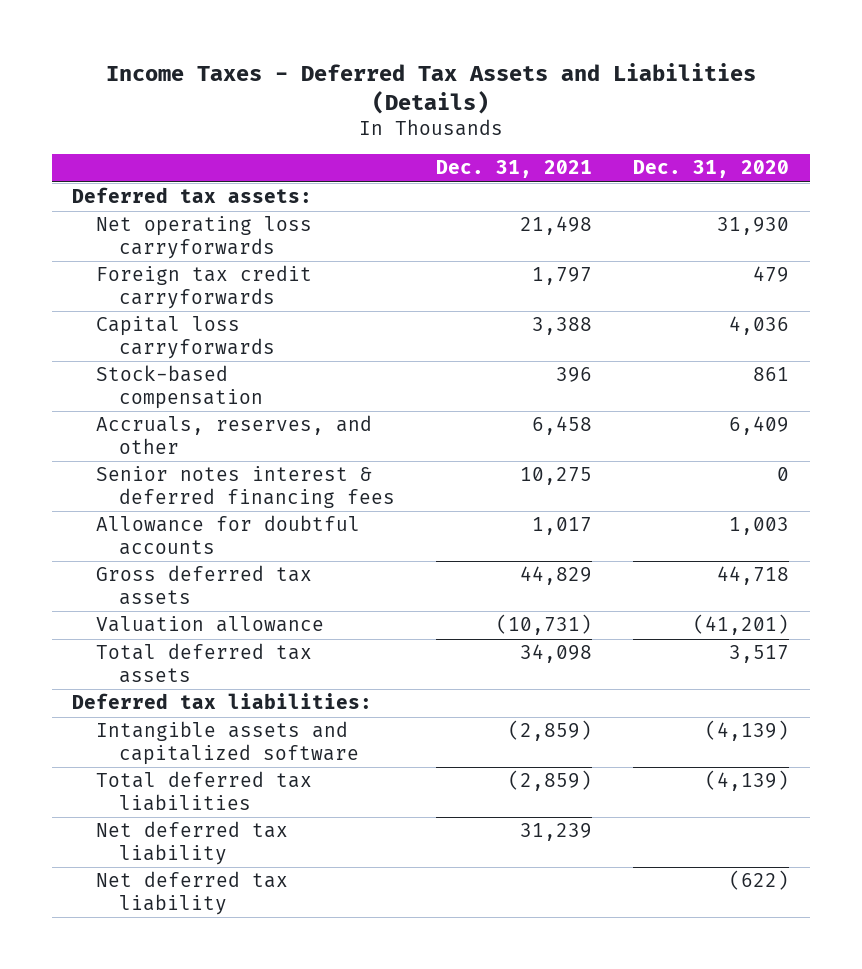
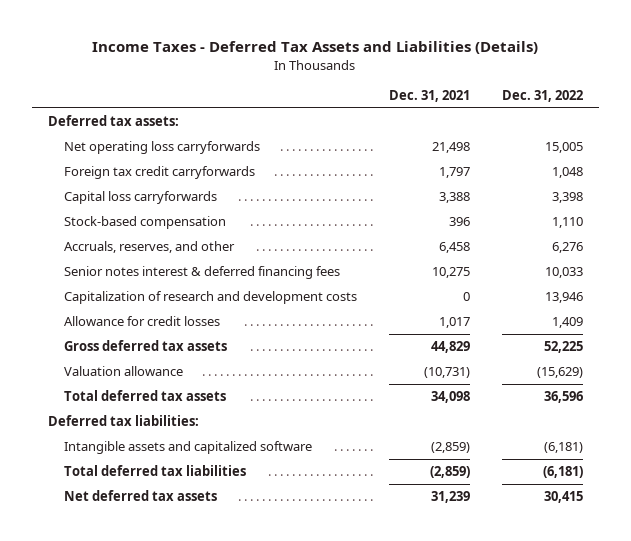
[633,160,790,179] Dec. 31, 2020 -> none
none -> [501,90,583,103] Dec. 31, 2022
none -> [63,291,357,305] Capitalization of research and development costs
[95,515,360,555] Allowance for doubtful accounts -> [63,316,220,327] Allowance for credit losses
[95,871,288,915] Net deferred tax liability -> none
[95,821,288,865] Net deferred tax liability -> [63,490,217,502] Net deferred tax assets

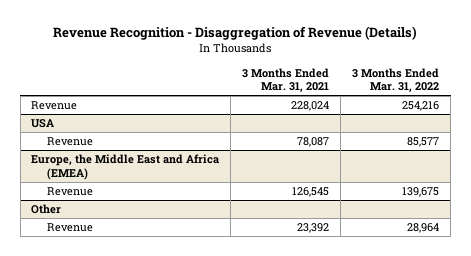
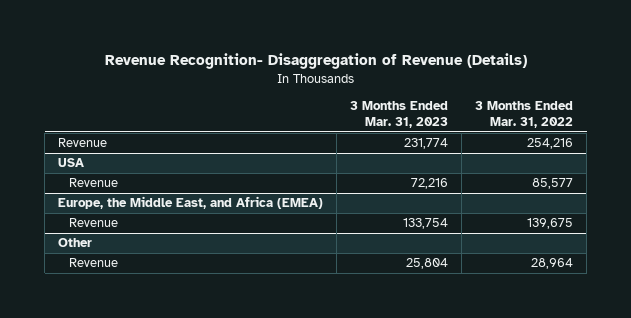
[53,26,418,41] Revenue Recognition - Disaggregation of Revenue (Details) -> [104,53,527,70] Revenue Recognition- Disaggregation of Revenue (Details)
[242,67,330,93] 3 Months Ended Mar. 31, 2021 -> none
none -> [350,101,449,129] 3 Months Ended Mar. 31, 2023
[31,154,220,180] Europe, the Middle East and Africa (EMEA) -> [58,196,324,210] Europe, the Middle East, and Africa (EMEA)

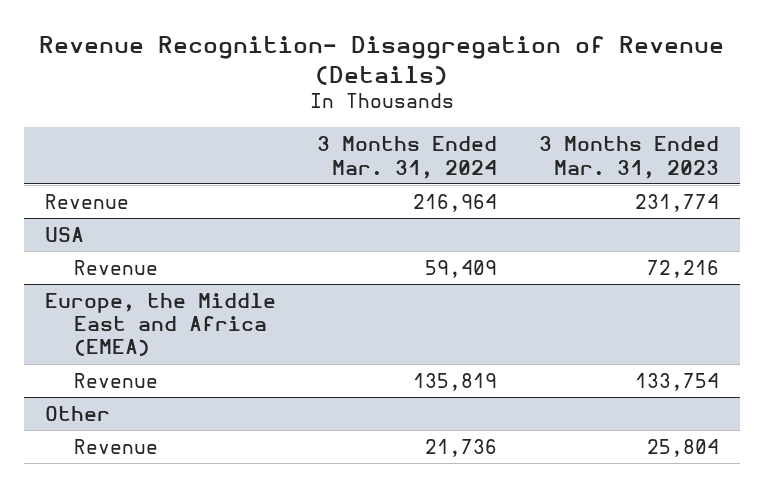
[475,101,574,129] 3 Months Ended Mar. 31, 2022 -> none
none -> [317,136,498,179] 3 Months Ended Mar. 31, 2024
[58,196,324,210] Europe, the Middle East, and Africa (EMEA) -> [44,292,276,357] Europe, the Middle East and Africa (EMEA)

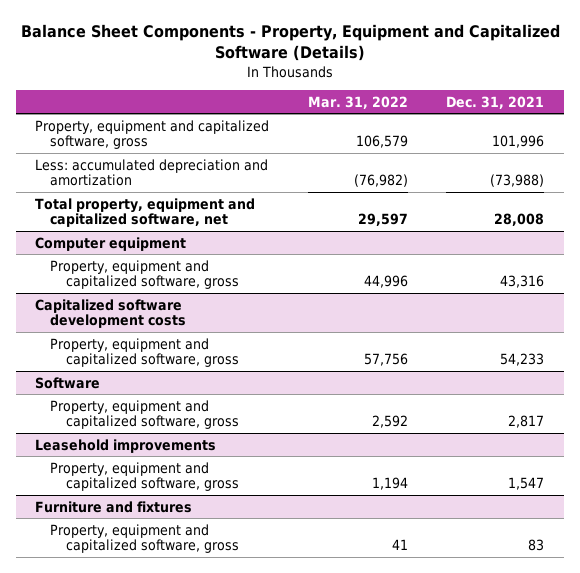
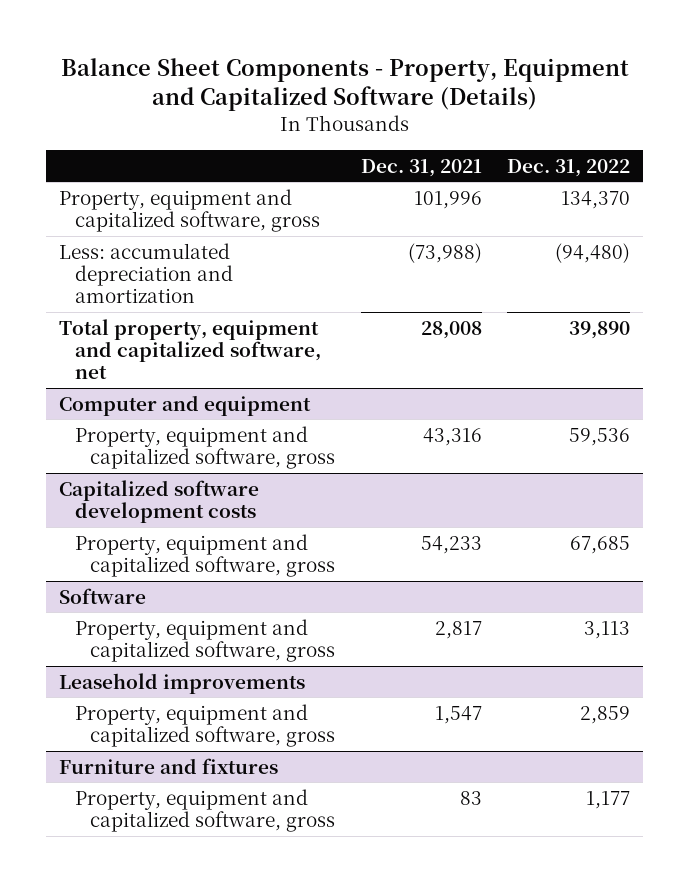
[307,95,408,109] Mar. 31, 2022 -> none
none -> [507,158,631,177] Dec. 31, 2022
[35,236,187,251] Computer equipment -> [58,394,311,416] Computer and equipment

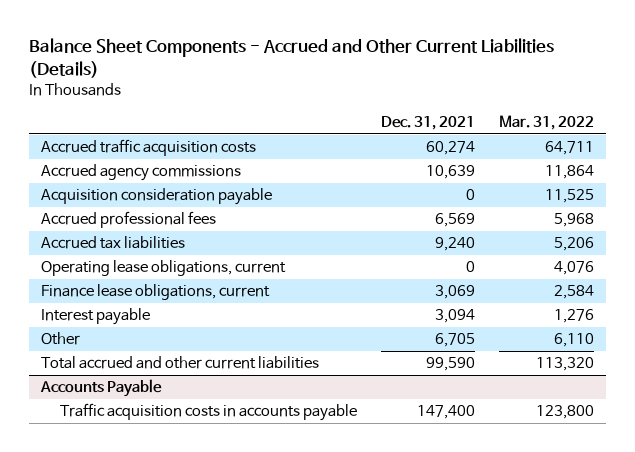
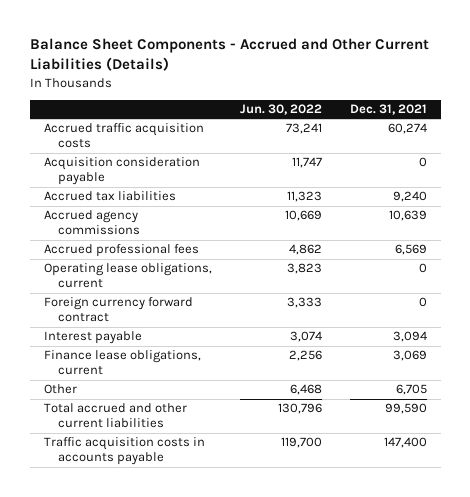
[499,115,595,131] Mar. 31, 2022 -> none
none -> [239,104,322,116] Jun. 30, 2022
[40,164,241,182] Accrued agency commissions -> [43,210,141,236] Accrued agency commissions
[40,211,216,229] Accrued professional fees -> [43,244,199,258] Accrued professional fees
none -> [43,297,193,323] Foreign currency forward contract
[40,284,270,301] Finance lease obligations, current -> [43,350,201,376] Finance lease obligations, current
[39,379,162,398] Accounts Payable -> none

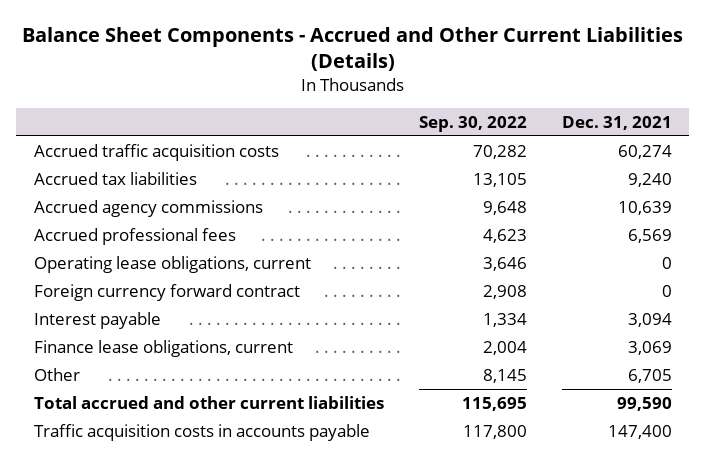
[239,104,322,116] Jun. 30, 2022 -> none
none -> [418,115,527,132] Sep. 30, 2022
[43,157,200,186] Acquisition consideration payable -> none

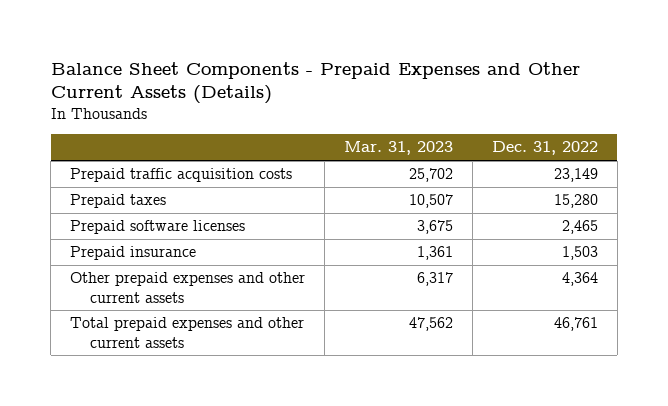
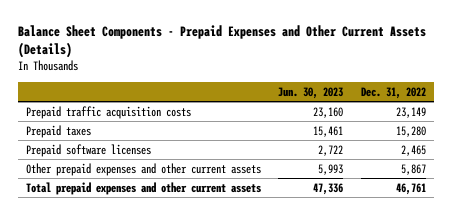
[344,141,454,156] Mar. 31, 2023 -> none
none -> [278,86,344,99] Jun. 30, 2023
[70,246,197,261] Prepaid insurance -> none
[561,272,598,287] 4,364 -> [400,163,426,175] 5,867

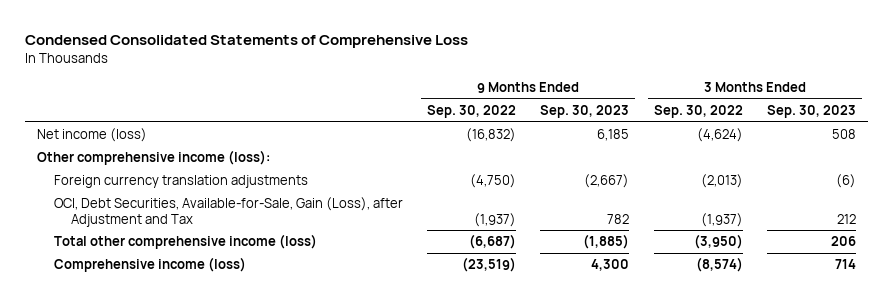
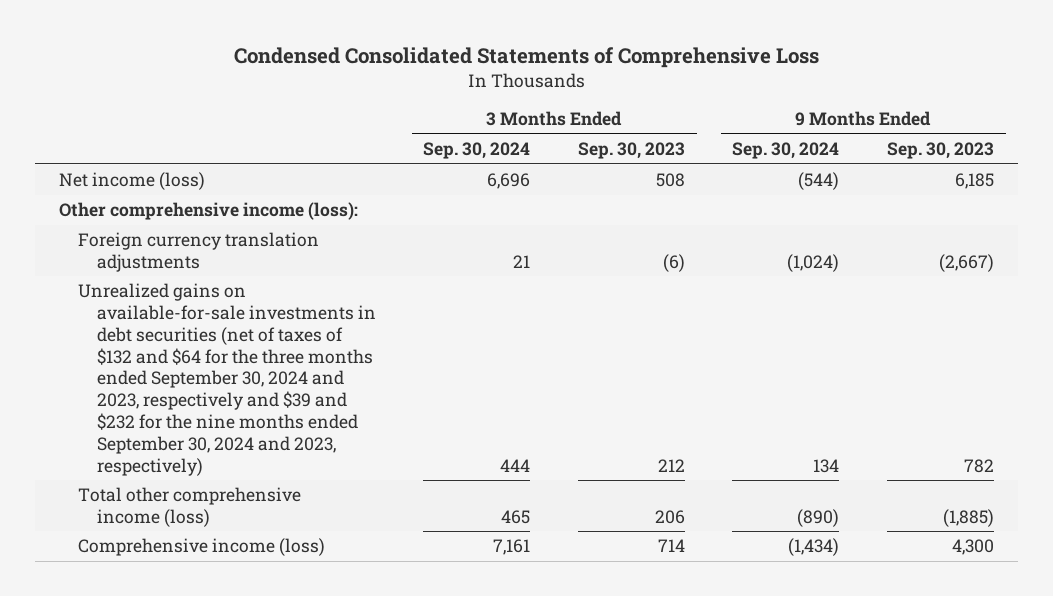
[427,104,517,118] Sep. 30, 2022 -> none
[653,104,743,118] Sep. 30, 2022 -> none
none -> [423,142,531,160] Sep. 30, 2024
none -> [732,142,840,160] Sep. 30, 2024
[54,197,404,227] OCI, Debt Securities, Available-for-Sale, Gain (Loss), after Adjustment and Tax -> [77,283,376,476] Unrealized gains on available-for-sale investments in debt securities (net of taxes of $132 and $64 for the three months ended September 30, 2024 and 2023, respectively and $39 and $232 for the nine months ended September 30, 2024 and 2023, respectively)

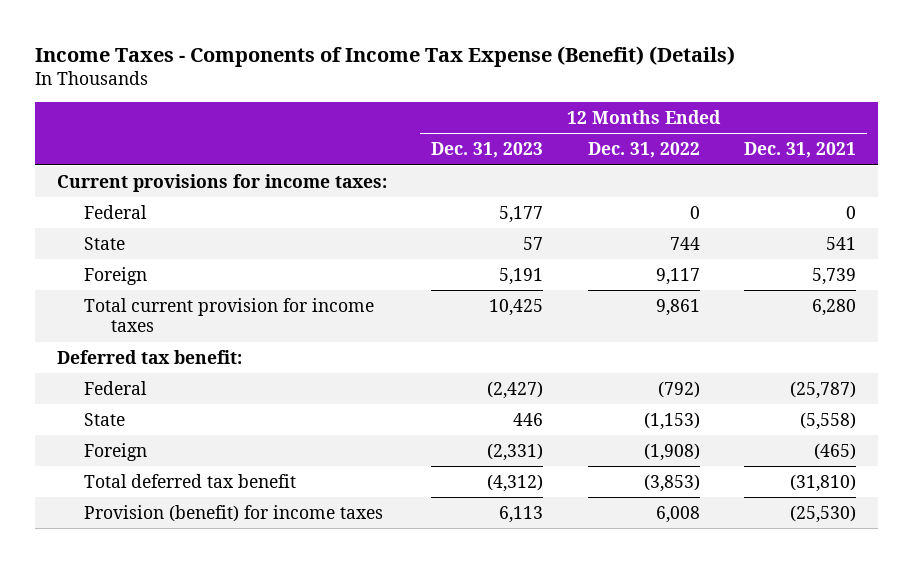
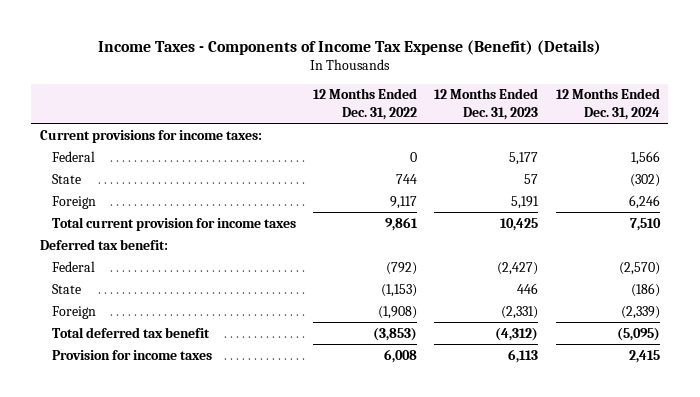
[743,142,856,159] Dec. 31, 2021 -> none
none -> [555,88,660,120] 12 Months Ended Dec. 31, 2024
[84,504,384,522] Provision (benefit) for income taxes -> [51,349,212,360] Provision for income taxes

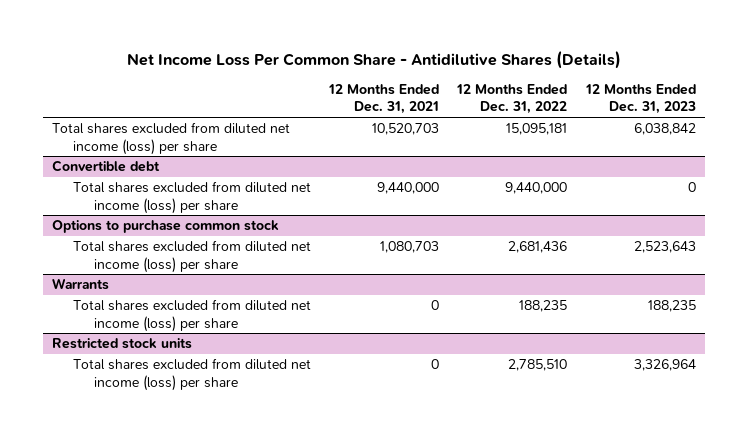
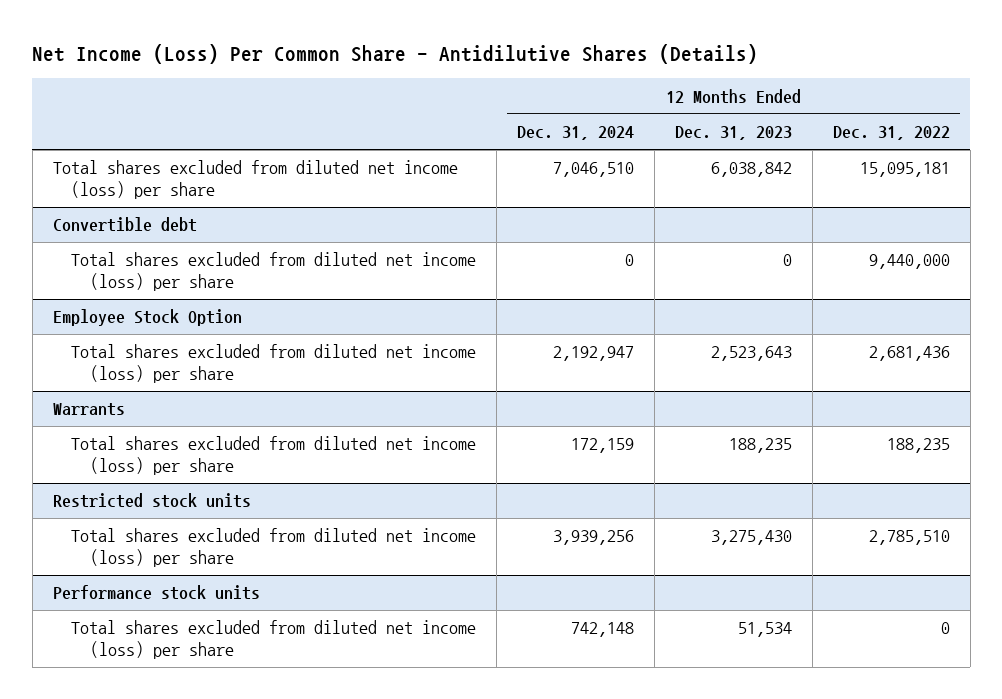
[126,50,621,69] Net Income Loss Per Common Share - Antidilutive Shares (Details) -> [32,44,759,65] Net Income (Loss) Per Common Share - Antidilutive Shares (Details)
[328,84,440,115] 12 Months Ended Dec. 31, 2021 -> none
none -> [517,126,635,141] Dec. 31, 2024
[51,220,279,234] Options to purchase common stock -> [52,309,242,327] Employee Stock Option
[633,359,696,372] 3,326,964 -> [711,530,793,546] 3,275,430
none -> [52,585,260,601] Performance stock units
none -> [71,620,477,659] Total shares excluded from diluted net income (loss) per share

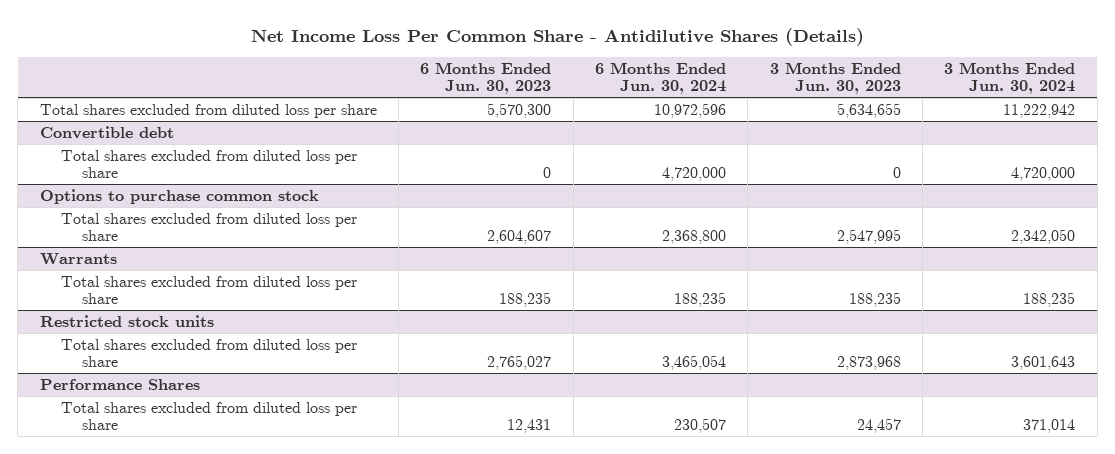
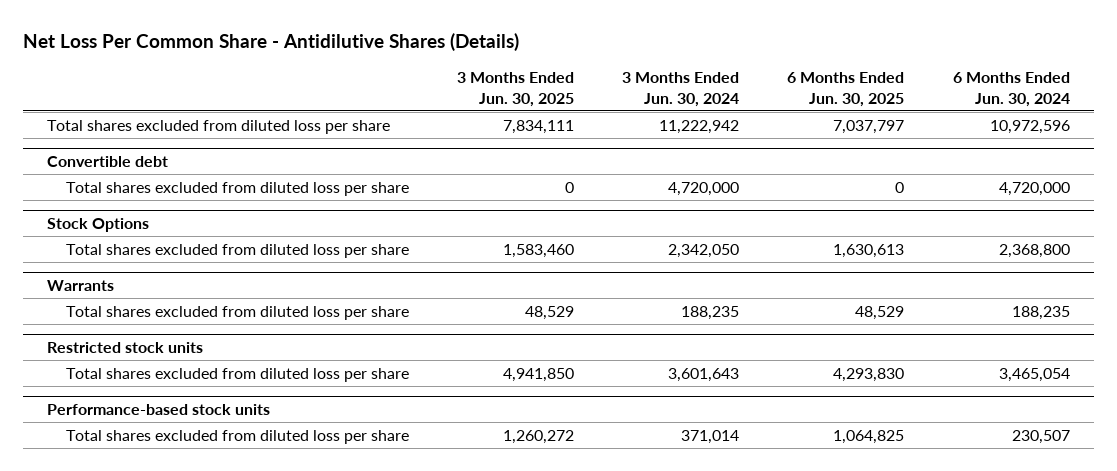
[250,27,864,46] Net Income Loss Per Common Share - Antidilutive Shares (Details) -> [23,33,520,52] Net Loss Per Common Share - Antidilutive Shares (Details)
[420,61,552,95] 6 Months Ended Jun. 30, 2023 -> none
[769,61,901,95] 3 Months Ended Jun. 30, 2023 -> none
none -> [457,72,575,107] 3 Months Ended Jun. 30, 2025
none -> [787,72,905,107] 6 Months Ended Jun. 30, 2025
[39,188,319,204] Options to purchase common stock -> [47,217,150,232] Stock Options
[39,378,200,390] Performance Shares -> [47,403,271,415] Performance-based stock units

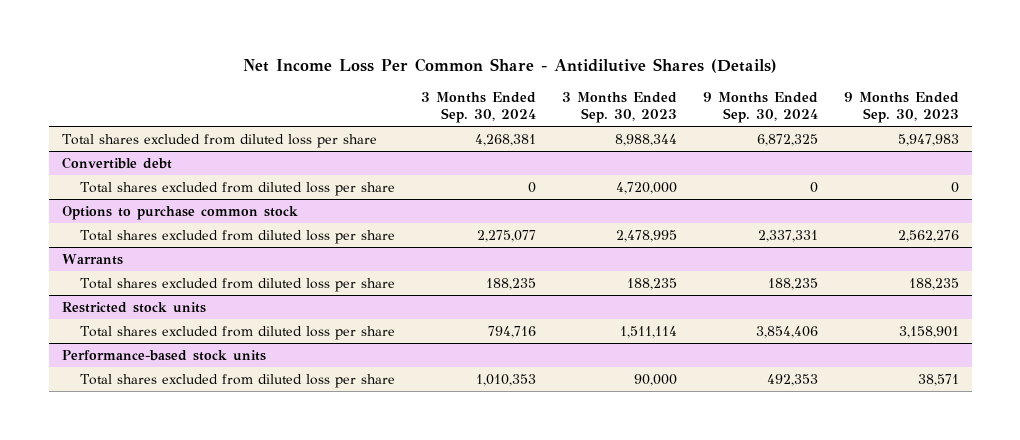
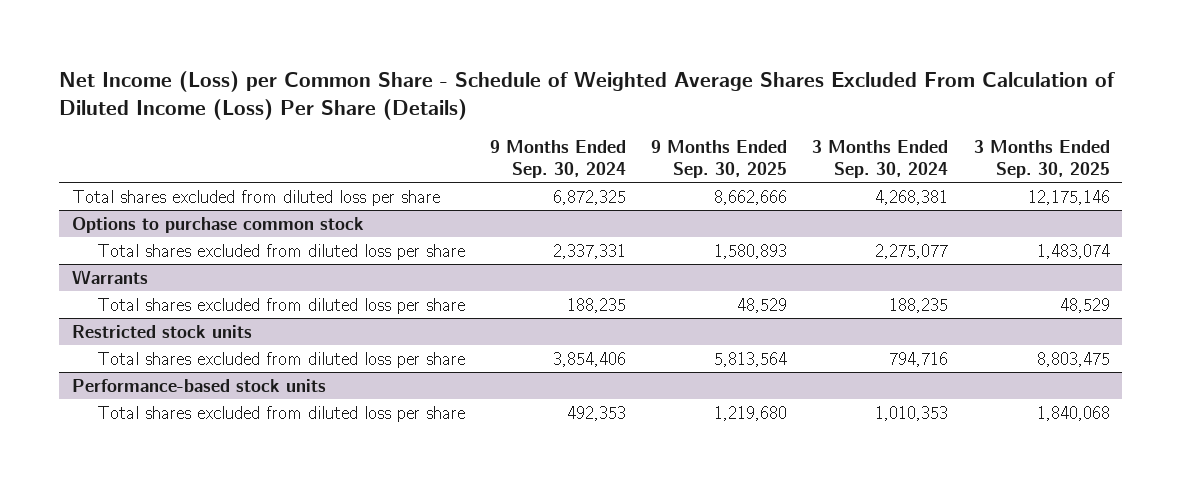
[243,57,778,73] Net Income Loss Per Common Share - Antidilutive Shares (Details) -> [59,71,1116,121] Net Income (Loss) per Common Share - Schedule of Weighted Average Shares Excluded From Calculation of Diluted Income (Loss) Per Share (Details)
[562,92,678,123] 3 Months Ended Sep. 30, 2023 -> none
[843,92,959,123] 9 Months Ended Sep. 30, 2023 -> none
none -> [651,140,788,178] 9 Months Ended Sep. 30, 2025
none -> [973,140,1110,178] 3 Months Ended Sep. 30, 2025
[61,157,172,170] Convertible debt -> none
[80,182,396,197] Total shares excluded from diluted loss per share -> none

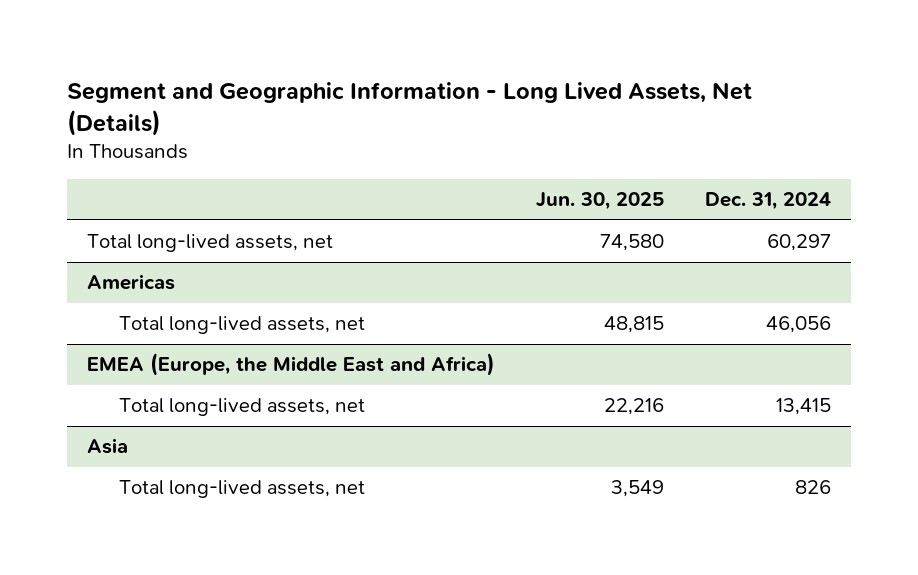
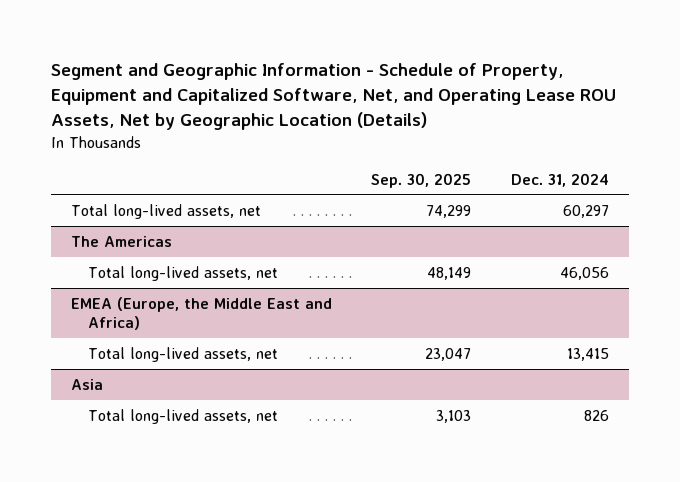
[66,81,752,136] Segment and Geographic Information - Long Lived Assets, Net (Details) -> [50,62,616,130] Segment and Geographic Information - Schedule of Property, Equipment and Capitalized Software, Net, and Operating Lease ROU Assets, Net by Geographic Location (Details)
[536,192,665,211] Jun. 30, 2025 -> none
none -> [371,172,472,188] Sep. 30, 2025
[87,274,176,291] Americas -> [70,235,172,247] The Americas

